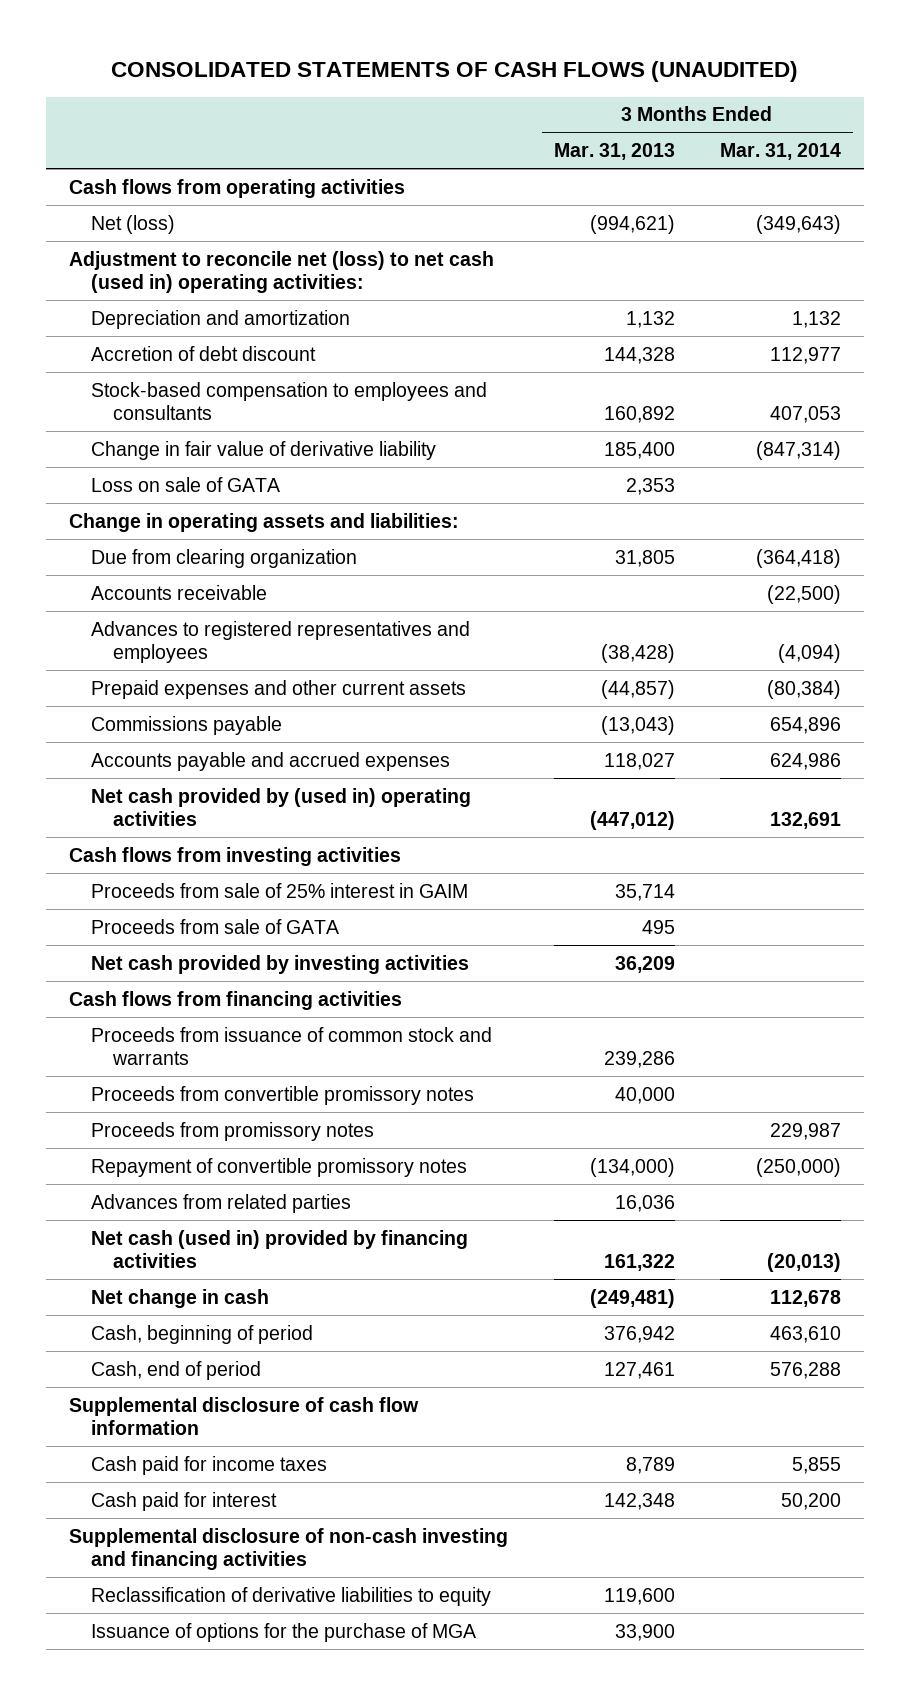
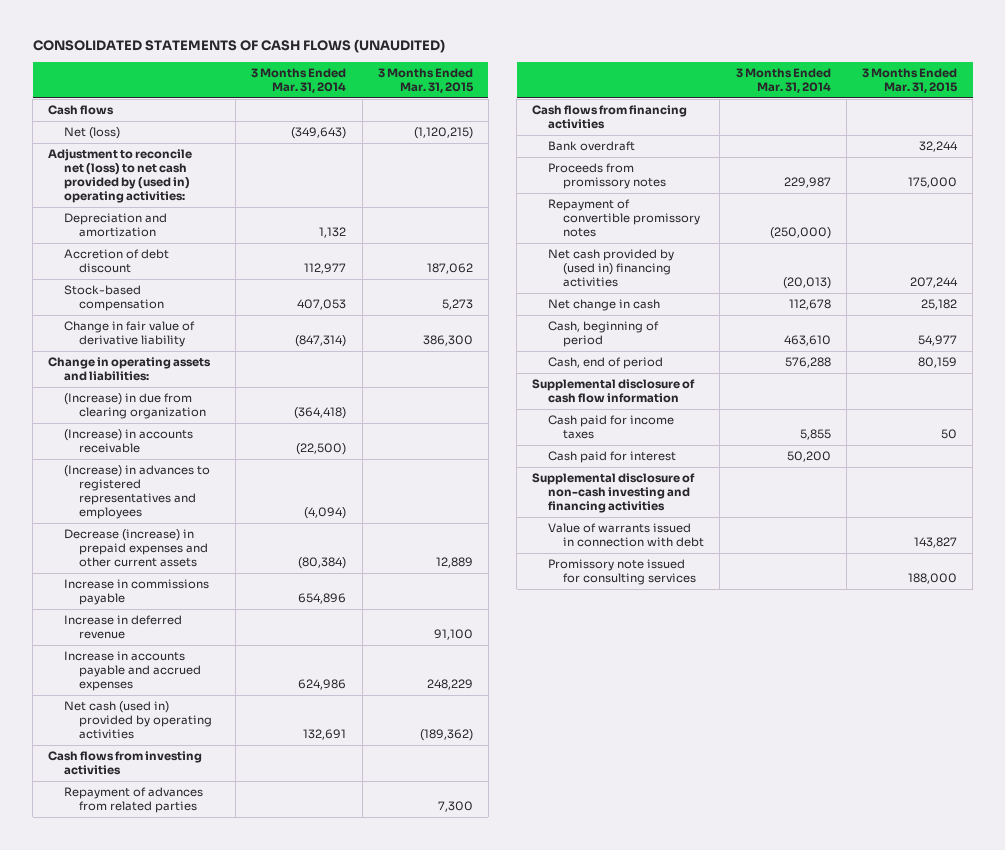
[553,143,675,161] Mar. 31, 2013 -> none
none -> [377,67,474,93] 3 Months Ended Mar. 31, 2015
[69,178,406,198] Cash flows from operating activities -> [48,105,115,116] Cash flows
[69,250,495,293] Adjustment to reconcile net (loss) to net cash (used in) operating activities: -> [48,149,193,203] Adjustment to reconcile net (loss) to net cash provided by (used in) operating activities:
[91,381,488,420] Stock-based compensation to employees and consultants -> [63,285,165,312] Stock-based compensation
[91,476,281,492] Loss on sale of GATA -> none
[91,548,358,568] Due from clearing organization -> [63,393,207,420] (Increase) in due from clearing organization
[91,584,268,600] Accounts receivable -> [63,429,193,454] (Increase) in accounts receivable
[91,620,471,663] Advances to registered representatives and employees -> [63,465,210,519] (Increase) in advances to registered representatives and employees
[91,679,467,699] Prepaid expenses and other current assets -> [63,529,209,567] Decrease (increase) in prepaid expenses and other current assets
[91,715,283,735] Commissions payable -> [63,579,209,606] Increase in commissions payable
none -> [63,615,182,640] Increase in deferred revenue
[91,751,451,771] Accounts payable and accrued expenses -> [63,651,202,691] Increase in accounts payable and accrued expenses
[91,787,472,826] Net cash provided by (used in) operating activities -> [63,701,213,739] Net cash (used in) provided by operating activities
[91,882,469,898] Proceeds from sale of 25% interest in GAIM -> none
[91,918,340,934] Proceeds from sale of GATA -> none
[91,954,470,974] Net cash provided by investing activities -> none
none -> [63,787,203,814] Repayment of advances from related parties
[91,1026,493,1065] Proceeds from issuance of common stock and warrants -> none
[91,1085,475,1105] Proceeds from convertible promissory notes -> none
none -> [547,141,635,152] Bank overdraft
[91,1193,352,1213] Advances from related parties -> none
[91,1229,469,1268] Net cash (used in) provided by financing activities -> [547,249,674,287] Net cash provided by (used in) financing activities
[91,1586,492,1606] Reclassification of derivative liabilities to equity -> none
[91,1622,477,1642] Issuance of options for the purchase of MGA -> none
none -> [547,523,705,548] Value of warrants issued in connection with debt
none -> [547,559,697,586] Promissory note issued for consulting services

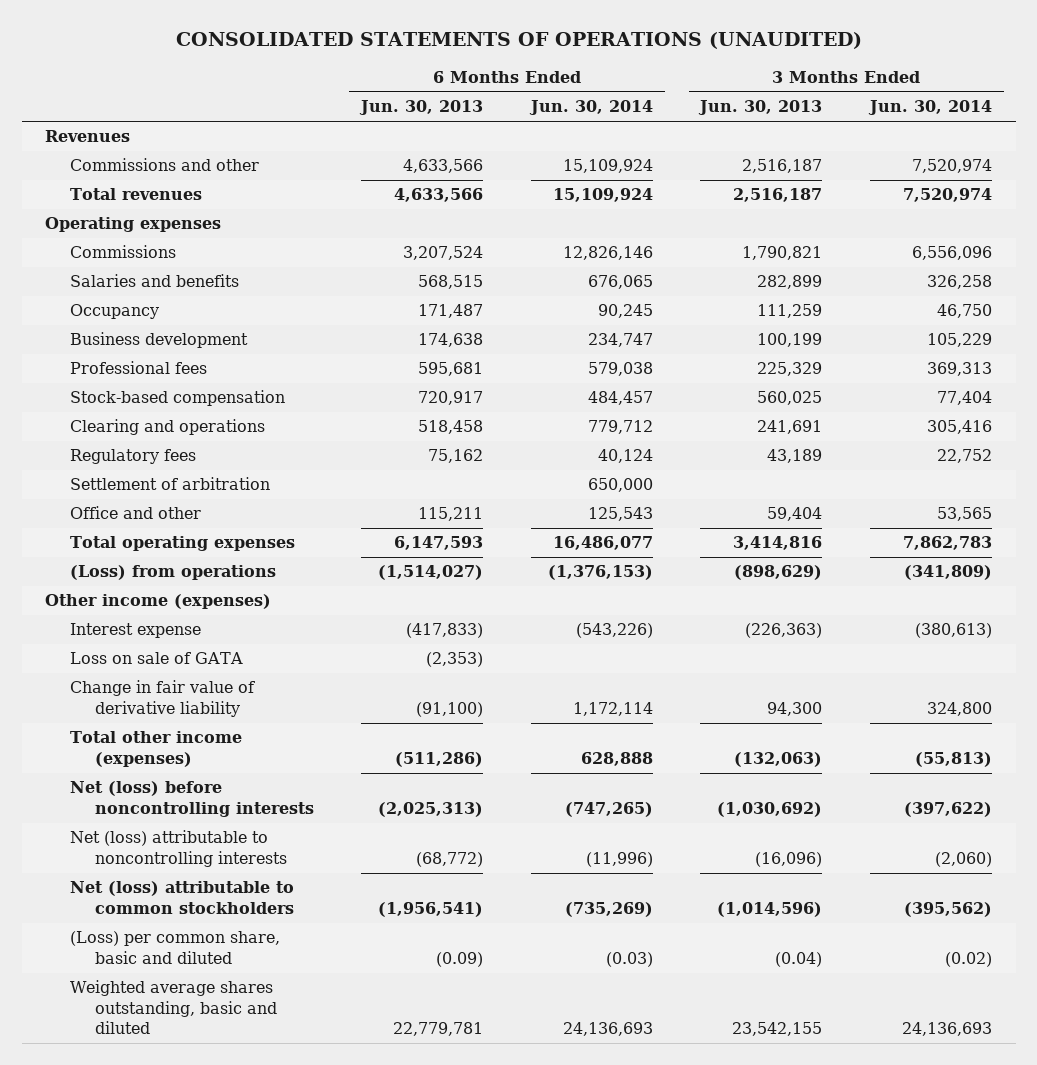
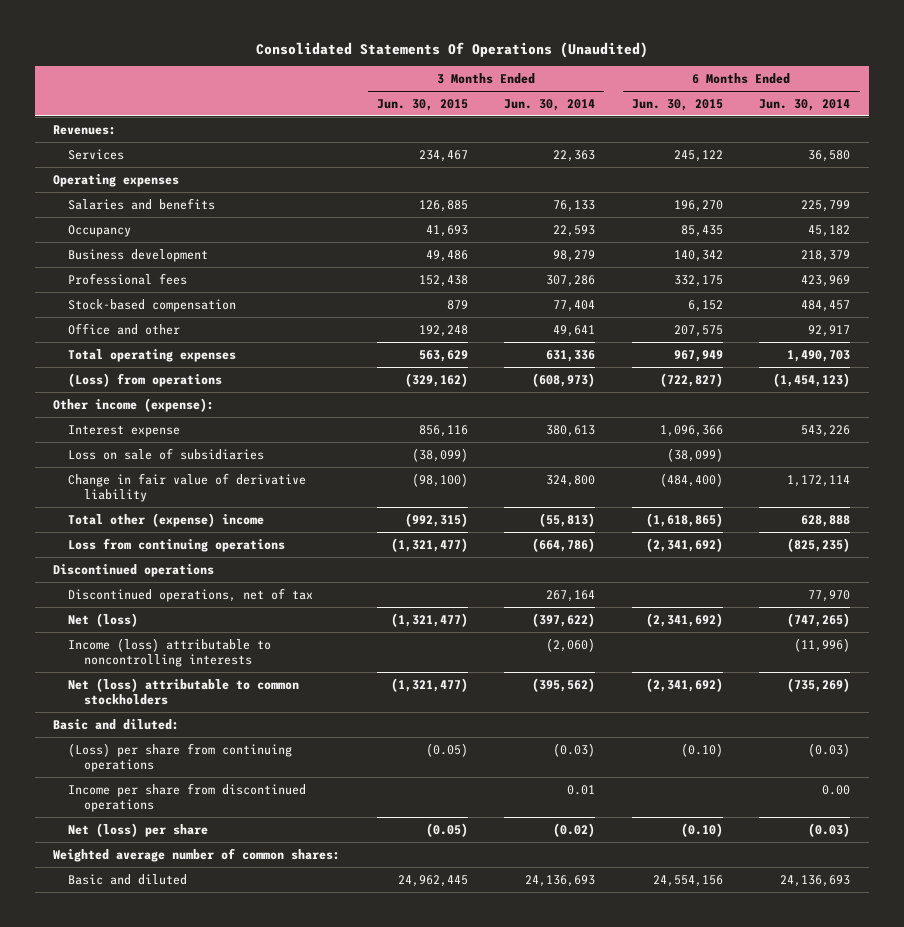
[175,32,862,50] CONSOLIDATED STATEMENTS OF OPERATIONS (UNAUDITED) -> [255,42,648,59] Consolidated Statements Of Operations (Unaudited)
[359,100,484,116] Jun. 30, 2013 -> none
[698,100,823,116] Jun. 30, 2013 -> none
none -> [376,98,468,111] Jun. 30, 2015
none -> [631,98,723,111] Jun. 30, 2015
[70,158,260,172] Commissions and other -> none
[70,188,203,201] Total revenues -> none
[45,130,131,143] Revenues -> [53,124,117,135] Revenues:
none -> [68,148,125,160] Services
[70,245,177,259] Commissions -> none
[587,275,653,290] 676,065 -> [801,199,851,212] 225,799
[927,275,993,290] 326,258 -> [553,199,596,212] 76,133
[597,304,653,319] 90,245 -> [808,224,851,237] 45,182
[937,304,993,319] 46,750 -> [553,224,596,237] 22,593
[587,333,653,348] 234,747 -> [801,249,851,262] 218,379
[927,333,993,348] 105,229 -> [553,249,596,262] 98,279
[587,362,653,377] 579,038 -> [801,274,851,287] 423,969
[927,362,993,377] 369,313 -> [546,274,596,287] 307,286
[70,419,266,436] Clearing and operations -> none
[70,449,197,465] Regulatory fees -> none
[70,477,271,491] Settlement of arbitration -> none
[587,507,653,522] 125,543 -> [808,324,851,337] 92,917
[937,507,993,522] 53,565 -> [553,324,596,337] 49,641
[552,536,653,551] 16,486,077 -> [787,349,851,362] 1,490,703
[903,536,993,551] 7,862,783 -> [546,349,596,362] 631,336
[547,565,653,581] (1,376,153) -> [773,372,851,387] (1,454,123)
[904,565,993,581] (341,809) -> [532,372,596,387] (608,973)
[45,594,272,610] Other income (expenses) -> [53,397,215,412] Other income (expense):
[575,623,653,639] (543,226) -> [801,424,851,437] 543,226
[915,623,993,639] (380,613) -> [546,424,596,437] 380,613
[70,652,244,665] Loss on sale of GATA -> [68,447,265,460] Loss on sale of subsidiaries
[70,731,243,767] Total other income (expenses) -> [68,512,265,527] Total other (expense) income
none -> [68,537,286,552] Loss from continuing operations
none -> [53,563,215,577] Discontinued operations
none -> [68,587,314,602] Discontinued operations, net of tax
[70,781,314,817] Net (loss) before noncontrolling interests -> [68,612,139,627] Net (loss)
[70,830,287,867] Net (loss) attributable to noncontrolling interests -> [68,637,272,668] Income (loss) attributable to noncontrolling interests
none -> [53,718,180,730] Basic and diluted:
none -> [68,742,293,773] (Loss) per share from continuing operations
none -> [68,782,307,813] Income per share from discontinued operations
[70,931,281,964] (Loss) per common share, basic and diluted -> [68,822,209,837] Net (loss) per share
none -> [53,847,341,862] Weighted average number of common shares:
[70,980,277,1035] Weighted average shares outstanding, basic and diluted -> [68,873,188,885] Basic and diluted

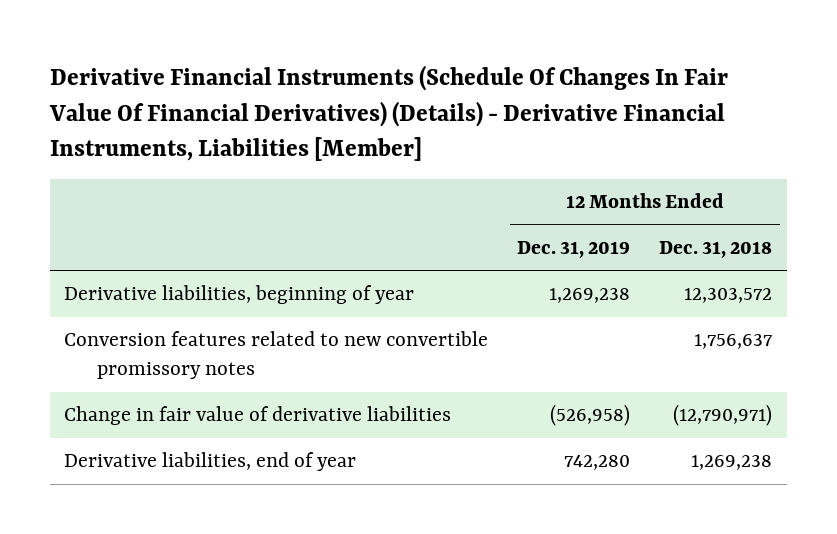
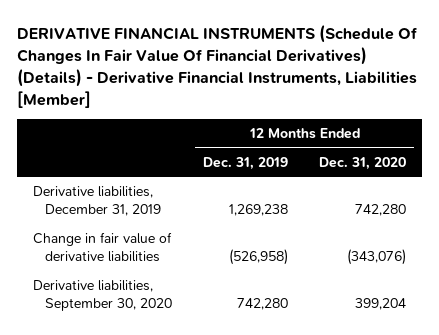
[48,65,728,162] Derivative Financial Instruments (Schedule Of Changes In Fair Value Of Financial Derivatives) (Details) - Derivative Financial Instruments, Liabilities [Member] -> [17,25,419,108] DERIVATIVE FINANCIAL INSTRUMENTS (Schedule Of Changes In Fair Value Of Financial Derivatives) (Details) - Derivative Financial Instruments, Liabilities [Member]
[659,240,773,258] Dec. 31, 2018 -> none
none -> [319,156,407,170] Dec. 31, 2020
[64,331,489,380] Conversion features related to new convertible promissory notes -> none
[64,285,415,305] Derivative liabilities, beginning of year -> [32,186,162,217] Derivative liabilities, December 31, 2019
[64,452,357,472] Derivative liabilities, end of year -> [32,280,173,312] Derivative liabilities, September 30, 2020

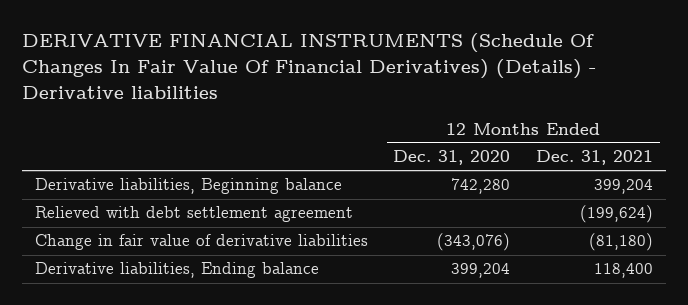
[17,25,419,108] DERIVATIVE FINANCIAL INSTRUMENTS (Schedule Of Changes In Fair Value Of Financial Derivatives) (Details) - Derivative Financial Instruments, Liabilities [Member] -> [21,33,596,99] DERIVATIVE FINANCIAL INSTRUMENTS (Schedule Of Changes In Fair Value Of Financial Derivatives) (Details) - Derivative liabilities
[203,156,289,170] Dec. 31, 2019 -> none
none -> [536,150,654,166] Dec. 31, 2021
[32,186,162,217] Derivative liabilities, December 31, 2019 -> [34,178,342,195] Derivative liabilities, Beginning balance
none -> [34,206,353,223] Relieved with debt settlement agreement
[32,280,173,312] Derivative liabilities, September 30, 2020 -> [34,262,319,279] Derivative liabilities, Ending balance

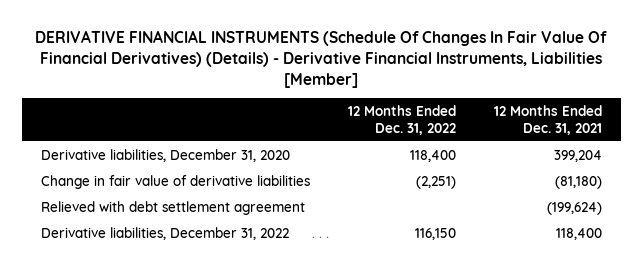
[21,33,596,99] DERIVATIVE FINANCIAL INSTRUMENTS (Schedule Of Changes In Fair Value Of Financial Derivatives) (Details) - Derivative liabilities -> [35,30,608,88] DERIVATIVE FINANCIAL INSTRUMENTS (Schedule Of Changes In Fair Value Of Financial Derivatives) (Details) - Derivative Financial Instruments, Liabilities [Member]
[393,150,511,166] Dec. 31, 2020 -> none
none -> [347,104,456,135] 12 Months Ended Dec. 31, 2022
[34,178,342,195] Derivative liabilities, Beginning balance -> [41,148,291,162] Derivative liabilities, December 31, 2020
[34,206,353,223] Relieved with debt settlement agreement -> [41,200,306,215] Relieved with debt settlement agreement
[34,262,319,279] Derivative liabilities, Ending balance -> [41,226,290,240] Derivative liabilities, December 31, 2022

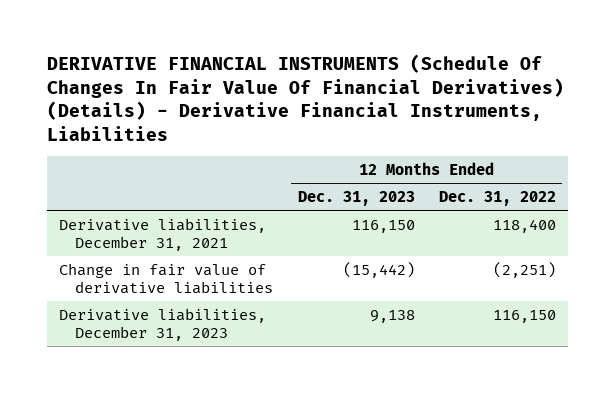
[35,30,608,88] DERIVATIVE FINANCIAL INSTRUMENTS (Schedule Of Changes In Fair Value Of Financial Derivatives) (Details) - Derivative Financial Instruments, Liabilities [Member] -> [46,54,564,142] DERIVATIVE FINANCIAL INSTRUMENTS (Schedule Of Changes In Fair Value Of Financial Derivatives) (Details) - Derivative Financial Instruments, Liabilities
[493,104,602,135] 12 Months Ended Dec. 31, 2021 -> none
none -> [297,191,415,207] Dec. 31, 2023
[41,148,291,162] Derivative liabilities, December 31, 2020 -> [58,217,266,251] Derivative liabilities, December 31, 2021
[41,200,306,215] Relieved with debt settlement agreement -> none
[41,226,290,240] Derivative liabilities, December 31, 2022 -> [58,307,266,341] Derivative liabilities, December 31, 2023

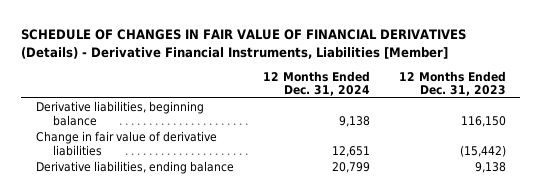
[46,54,564,142] DERIVATIVE FINANCIAL INSTRUMENTS (Schedule Of Changes In Fair Value Of Financial Derivatives) (Details) - Derivative Financial Instruments, Liabilities -> [21,29,467,59] SCHEDULE OF CHANGES IN FAIR VALUE OF FINANCIAL DERIVATIVES (Details) - Derivative Financial Instruments, Liabilities [Member]
[438,191,556,207] Dec. 31, 2022 -> none
none -> [262,70,370,96] 12 Months Ended Dec. 31, 2024
[58,217,266,251] Derivative liabilities, December 31, 2021 -> [35,101,204,126] Derivative liabilities, beginning balance
[58,307,266,341] Derivative liabilities, December 31, 2023 -> [35,161,234,175] Derivative liabilities, ending balance

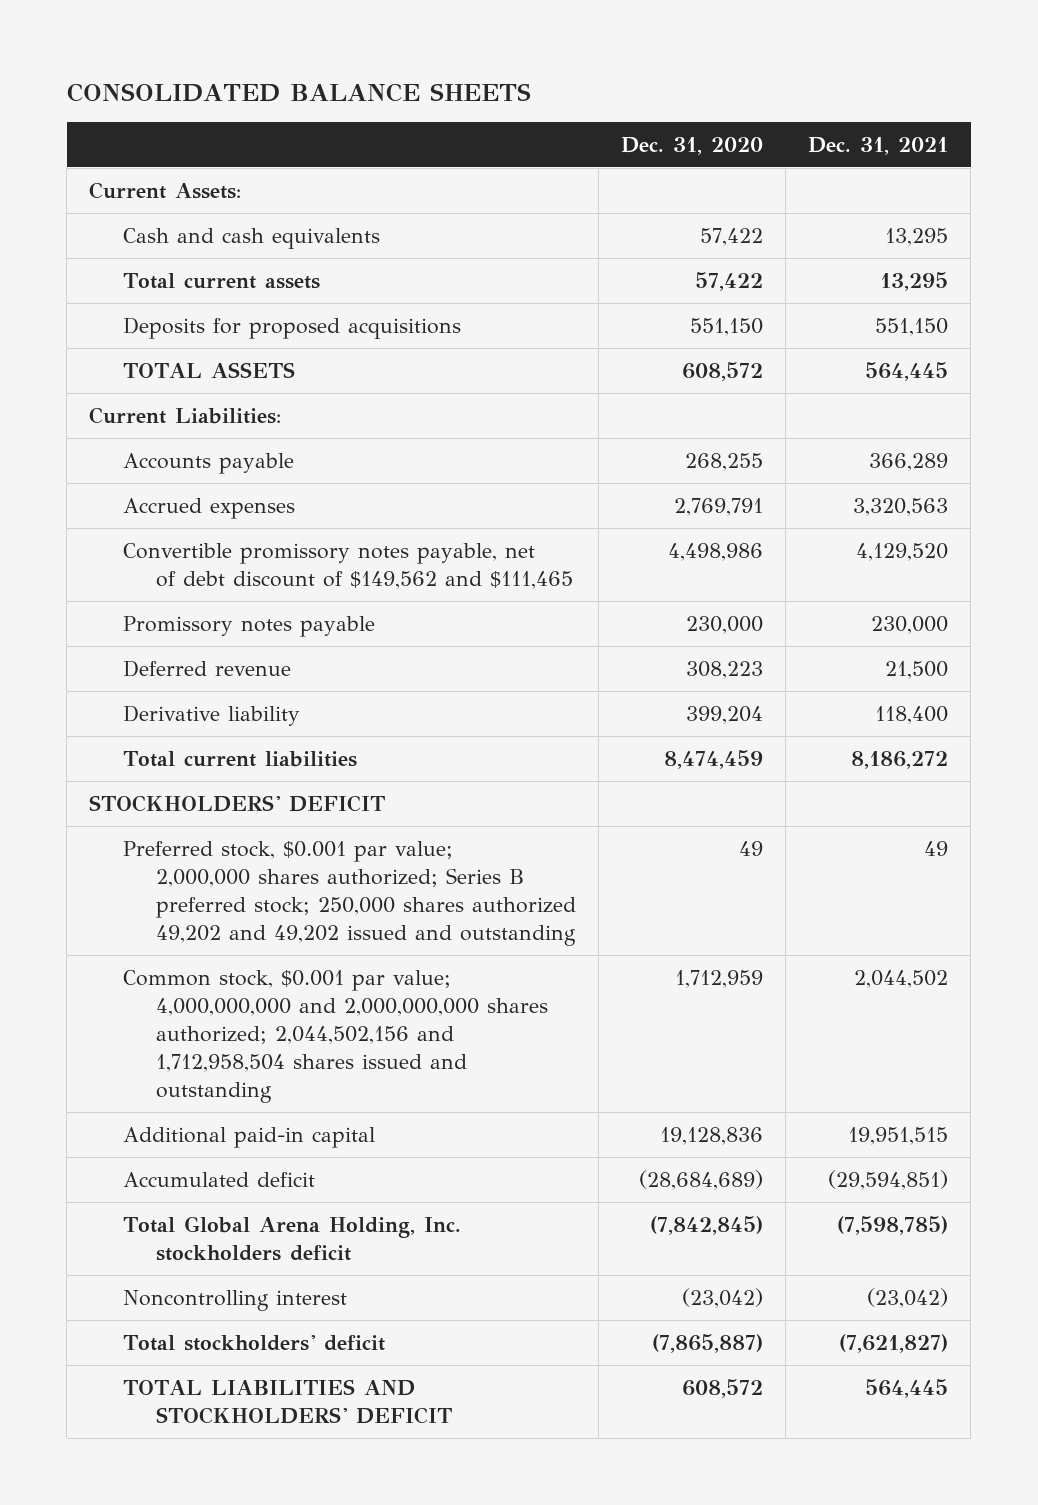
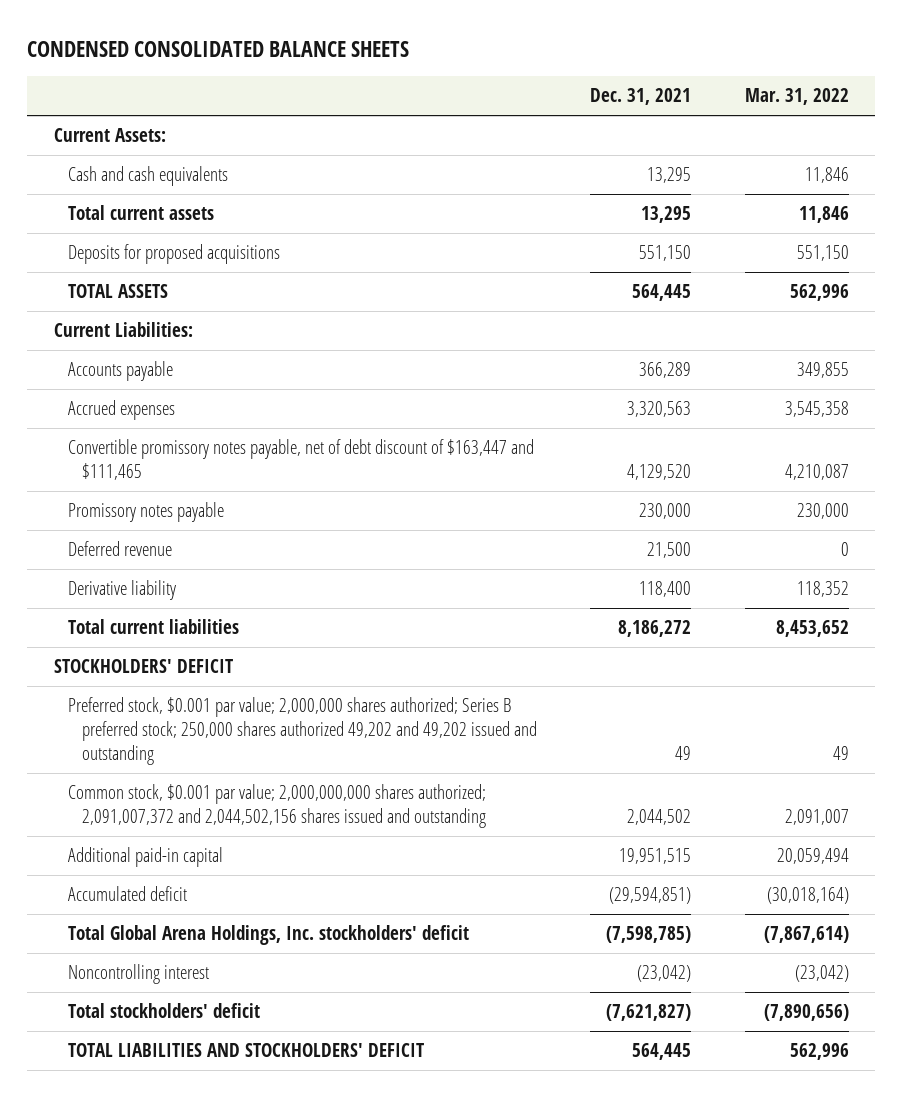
[66,82,531,102] CONSOLIDATED BALANCE SHEETS -> [27,40,410,57] CONDENSED CONSOLIDATED BALANCE SHEETS
[621,137,764,156] Dec. 31, 2020 -> none
none -> [744,88,849,106] Mar. 31, 2022
[122,542,574,589] Convertible promissory notes payable, net of debt discount of $149,562 and $111,465 -> [67,439,534,481] Convertible promissory notes payable, net of debt discount of $163,447 and $111,465
[122,969,549,1103] Common stock, $0.001 par value; 4,000,000,000 and 2,000,000,000 shares authorized; 2,044,502,156 and 1,712,958,504 shares issued and outstanding -> [67,784,486,829] Common stock, $0.001 par value; 2,000,000,000 shares authorized; 2,091,007,372 and 2,044,502,156 shares issued and outstanding
[122,1215,461,1261] Total Global Arena Holding, Inc. stockholders deficit -> [67,925,469,946] Total Global Arena Holdings, Inc. stockholders' deficit

